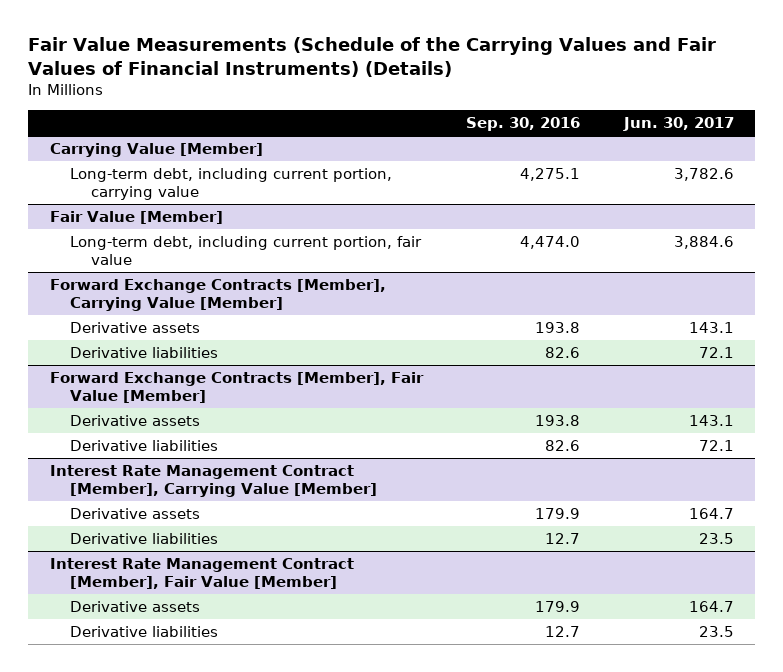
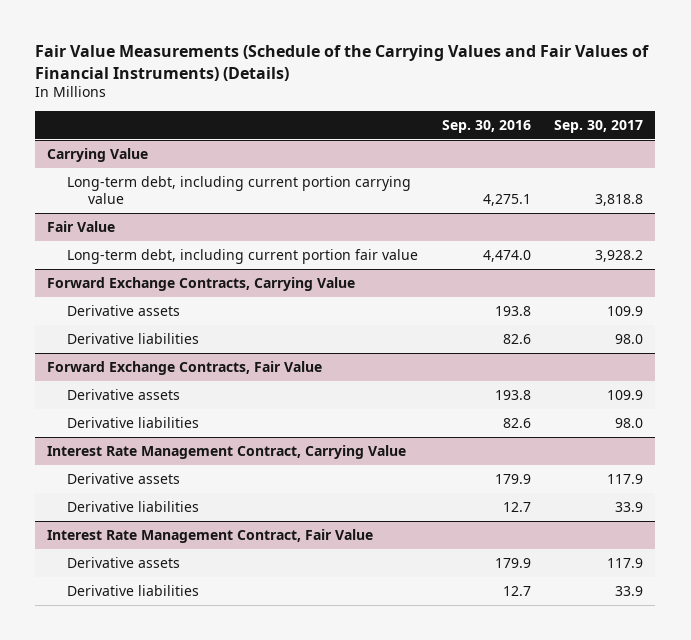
[622,117,734,132] Jun. 30, 2017 -> none
none -> [554,119,644,133] Sep. 30, 2017
[49,142,263,157] Carrying Value [Member] -> [47,147,149,162] Carrying Value
[70,167,393,201] Long-term debt, including current portion, carrying value -> [67,175,412,204] Long-term debt, including current portion carrying value
[49,210,223,224] Fair Value [Member] -> [47,220,116,232] Fair Value
[70,235,423,266] Long-term debt, including current portion, fair value -> [67,248,419,264] Long-term debt, including current portion fair value
[49,278,386,312] Forward Exchange Contracts [Member], Carrying Value [Member] -> [47,276,356,291] Forward Exchange Contracts, Carrying Value
[49,371,424,404] Forward Exchange Contracts [Member], Fair Value [Member] -> [47,360,323,375] Forward Exchange Contracts, Fair Value
[49,464,378,498] Interest Rate Management Contract [Member], Carrying Value [Member] -> [47,444,407,459] Interest Rate Management Contract, Carrying Value
[49,557,354,590] Interest Rate Management Contract [Member], Fair Value [Member] -> [47,528,374,543] Interest Rate Management Contract, Fair Value

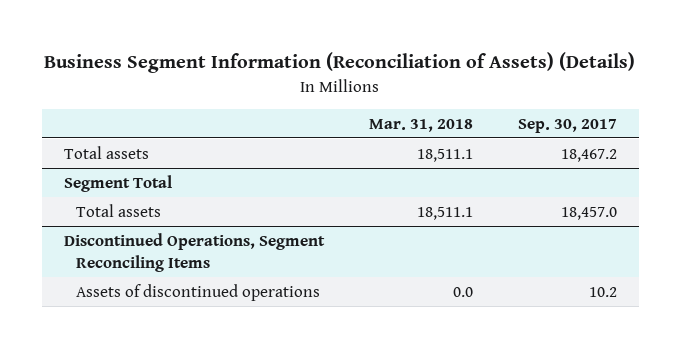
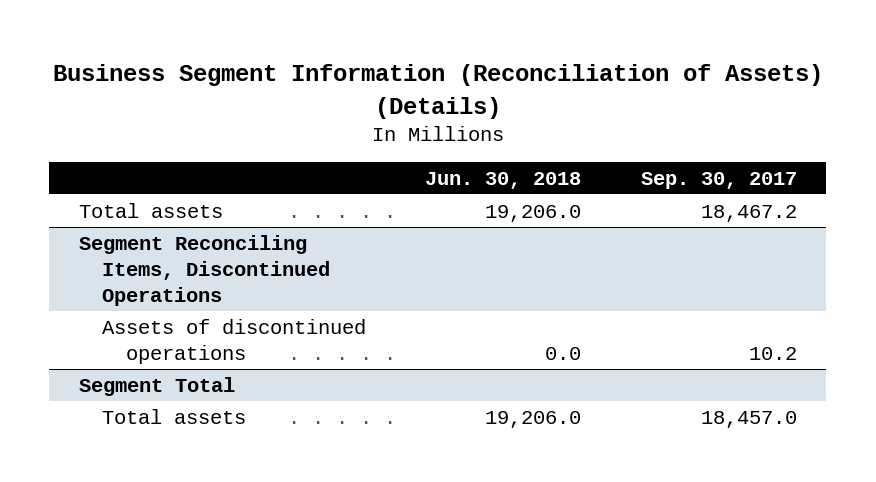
[368,118,473,132] Mar. 31, 2018 -> none
none -> [425,171,582,189] Jun. 30, 2018
none -> [78,234,331,306] Segment Reconciling Items, Discontinued Operations
none -> [102,318,367,364] Assets of discontinued operations
[64,232,326,272] Discontinued Operations, Segment Reconciling Items -> none
[76,283,321,301] Assets of discontinued operations -> none

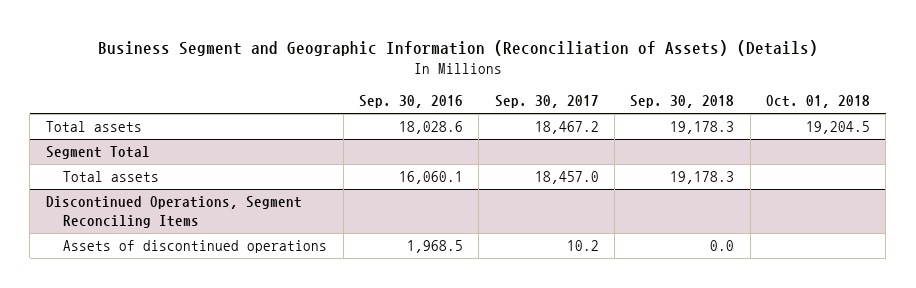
[52,64,823,119] Business Segment Information (Reconciliation of Assets) (Details) -> [97,39,818,56] Business Segment and Geographic Information (Reconciliation of Assets) (Details)
[425,171,582,189] Jun. 30, 2018 -> none
none -> [358,95,463,109] Sep. 30, 2016
none -> [630,95,735,109] Sep. 30, 2018
none -> [766,95,871,109] Oct. 01, 2018
[78,234,331,306] Segment Reconciling Items, Discontinued Operations -> none
[102,318,367,364] Assets of discontinued operations -> none
none -> [45,196,302,228] Discontinued Operations, Segment Reconciling Items
none -> [63,240,328,254] Assets of discontinued operations

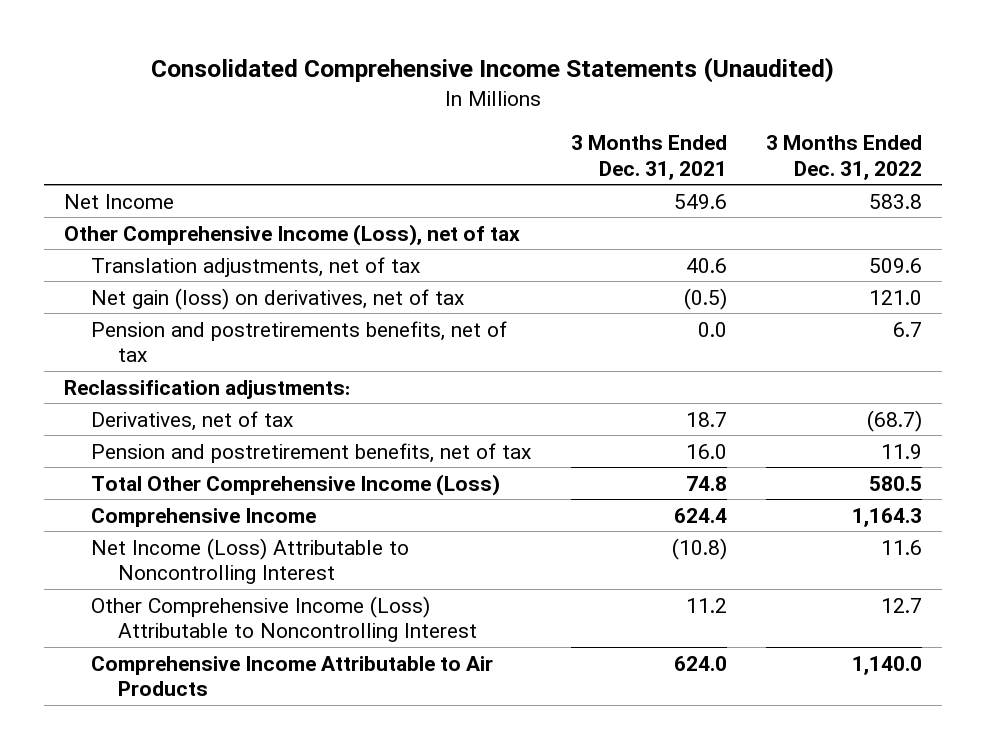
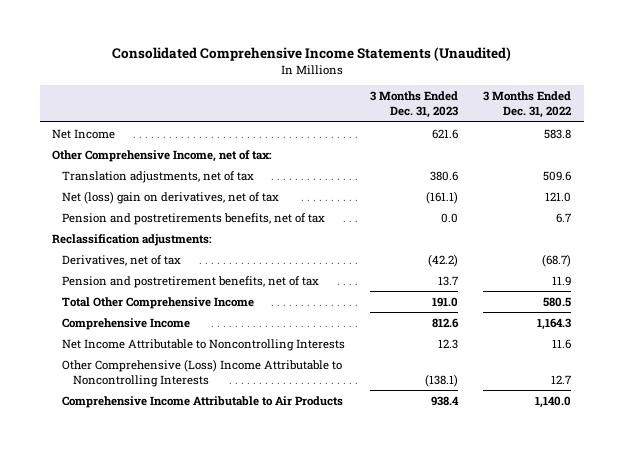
[570,135,727,180] 3 Months Ended Dec. 31, 2021 -> none
none -> [370,91,459,119] 3 Months Ended Dec. 31, 2023
[64,223,521,246] Other Comprehensive Income (Loss), net of tax -> [52,149,273,162] Other Comprehensive Income, net of tax:
[91,287,465,310] Net gain (loss) on derivatives, net of tax -> [62,190,280,204] Net (loss) gain on derivatives, net of tax
[91,473,501,496] Total Other Comprehensive Income (Loss) -> [62,296,255,309] Total Other Comprehensive Income
[91,537,410,585] Net Income (Loss) Attributable to Noncontrolling Interest -> [62,338,346,351] Net Income Attributable to Noncontrolling Interests
[91,595,478,643] Other Comprehensive Income (Loss) Attributable to Noncontrolling Interest -> [62,358,343,387] Other Comprehensive (Loss) Income Attributable to Noncontrolling Interests

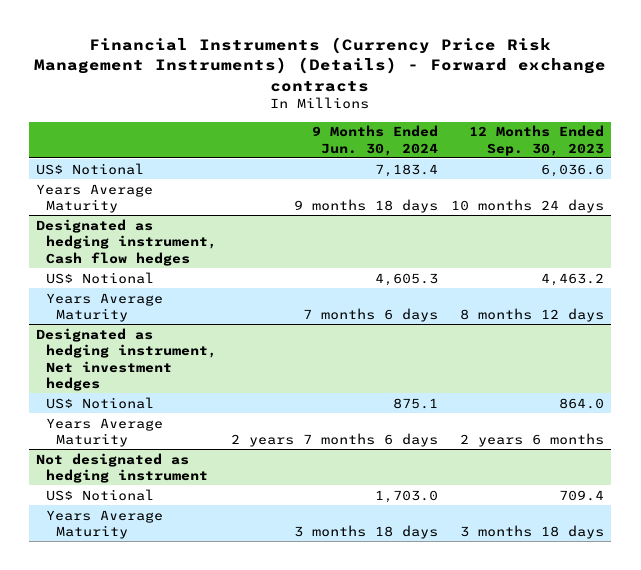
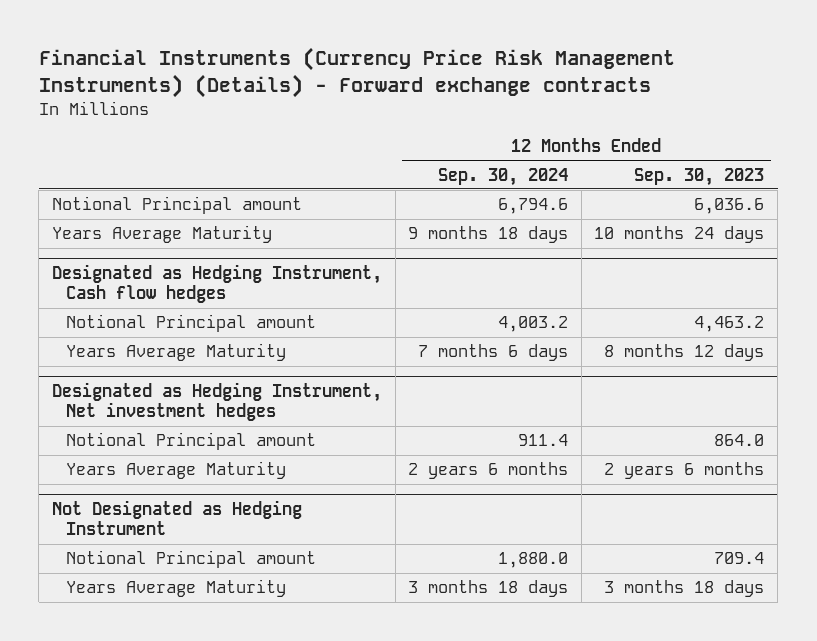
[311,125,438,156] 9 Months Ended Jun. 30, 2024 -> none
none -> [438,167,569,186] Sep. 30, 2024
[36,162,145,175] US$ Notional -> [52,196,303,215] Notional Principal amount
[36,218,217,266] Designated as hedging instrument, Cash flow hedges -> [52,263,383,304] Designated as Hedging Instrument, Cash flow hedges
[45,271,154,284] US$ Notional -> [66,314,317,333] Notional Principal amount
[36,327,217,392] Designated as hedging instrument, Net investment hedges -> [52,381,383,422] Designated as Hedging Instrument, Net investment hedges
[45,396,154,409] US$ Notional -> [66,432,317,451] Notional Principal amount
[36,452,208,484] Not designated as hedging instrument -> [52,499,303,536] Not Designated as Hedging Instrument
[45,488,154,501] US$ Notional -> [66,550,317,569] Notional Principal amount

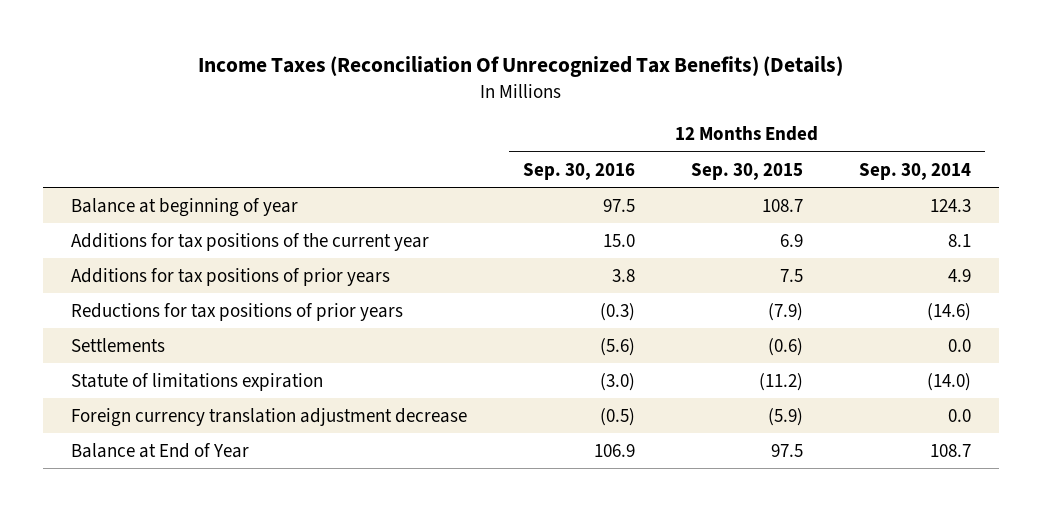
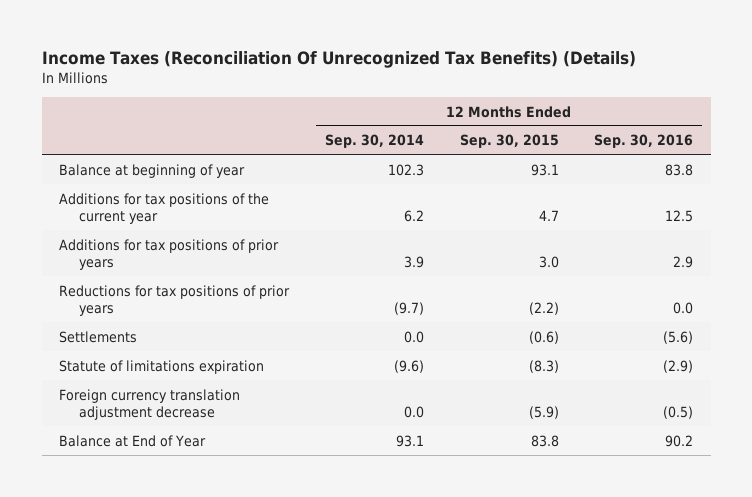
[603,198,636,212] 97.5 -> [665,163,694,176] 83.8
[762,198,804,212] 108.7 -> [530,163,559,176] 93.1
[930,198,972,212] 124.3 -> [387,163,424,176] 102.3
[603,233,636,247] 15.0 -> [665,210,694,223] 12.5
[780,233,804,247] 6.9 -> [538,210,559,222] 4.7
[948,233,972,247] 8.1 -> [403,210,424,223] 6.2
[612,268,636,282] 3.8 -> [673,256,694,269] 2.9
[780,268,804,282] 7.5 -> [538,256,559,269] 3.0
[948,268,972,282] 4.9 -> [403,256,424,269] 3.9
[600,302,636,321] (0.3) -> [673,302,694,315] 0.0
[768,302,804,321] (7.9) -> [528,302,559,316] (2.2)
[927,302,972,321] (14.6) -> [393,302,424,316] (9.7)
[600,372,636,391] (3.0) -> [663,359,694,373] (2.9)
[759,372,804,391] (11.2) -> [528,359,559,373] (8.3)
[927,372,972,391] (14.0) -> [393,359,424,373] (9.6)
[594,443,636,457] 106.9 -> [665,434,694,447] 90.2
[771,443,804,457] 97.5 -> [530,434,559,447] 83.8
[930,443,972,457] 108.7 -> [395,434,424,447] 93.1

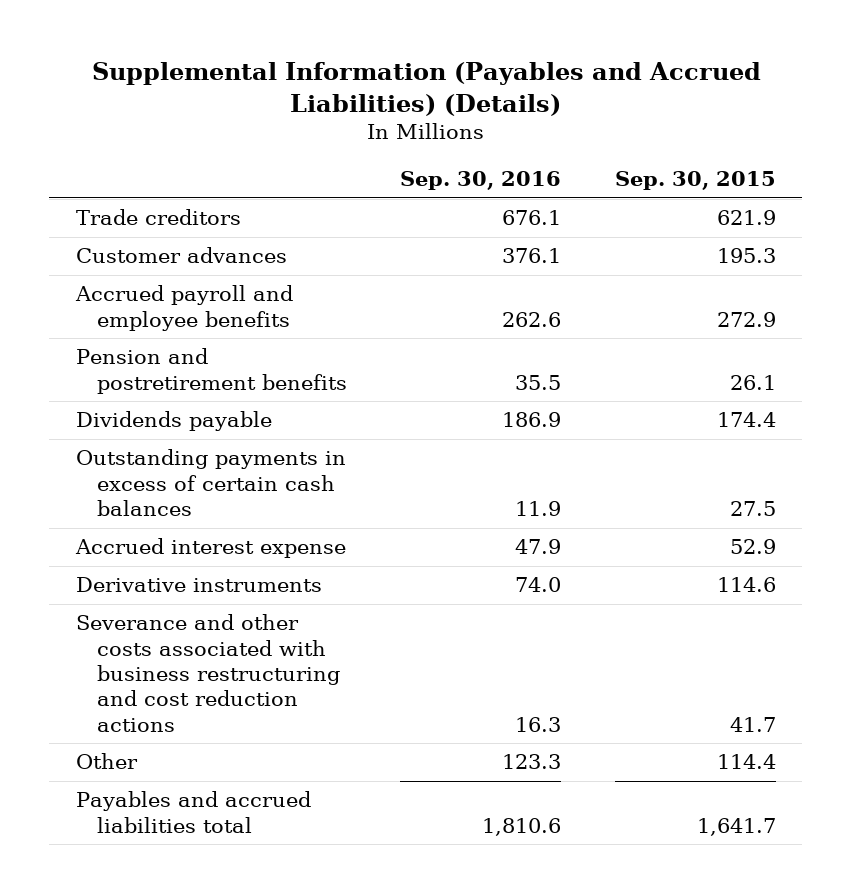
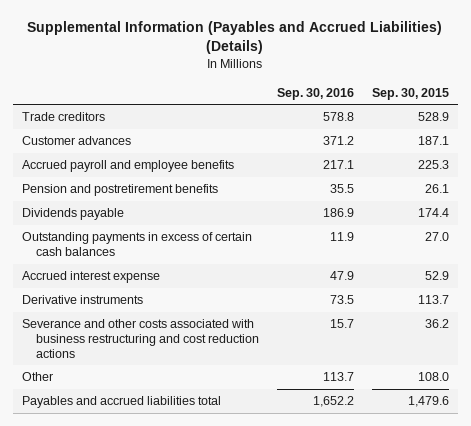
[502,210,562,226] 676.1 -> [322,112,354,122] 578.8
[716,210,776,226] 621.9 -> [417,112,449,122] 528.9
[502,248,562,264] 376.1 -> [322,136,354,146] 371.2
[716,248,776,264] 195.3 -> [417,136,449,146] 187.1
[502,311,562,327] 262.6 -> [322,160,354,170] 217.1
[716,311,776,327] 272.9 -> [417,160,449,170] 225.3
[729,501,776,517] 27.5 -> [424,232,449,242] 27.0
[515,577,562,593] 74.0 -> [329,295,354,305] 73.5
[716,577,776,593] 114.6 -> [417,295,449,305] 113.7
[515,716,562,732] 16.3 -> [329,319,354,329] 15.7
[729,716,776,732] 41.7 -> [424,319,449,329] 36.2
[502,754,562,770] 123.3 -> [322,372,354,382] 113.7
[716,754,776,770] 114.4 -> [417,372,449,382] 108.0
[482,817,562,836] 1,810.6 -> [312,396,354,408] 1,652.2
[696,817,776,836] 1,641.7 -> [407,396,449,408] 1,479.6

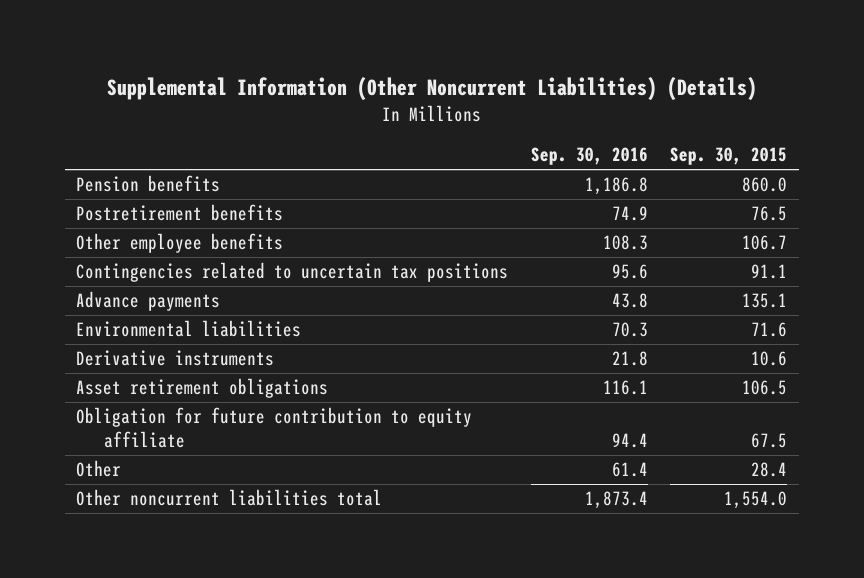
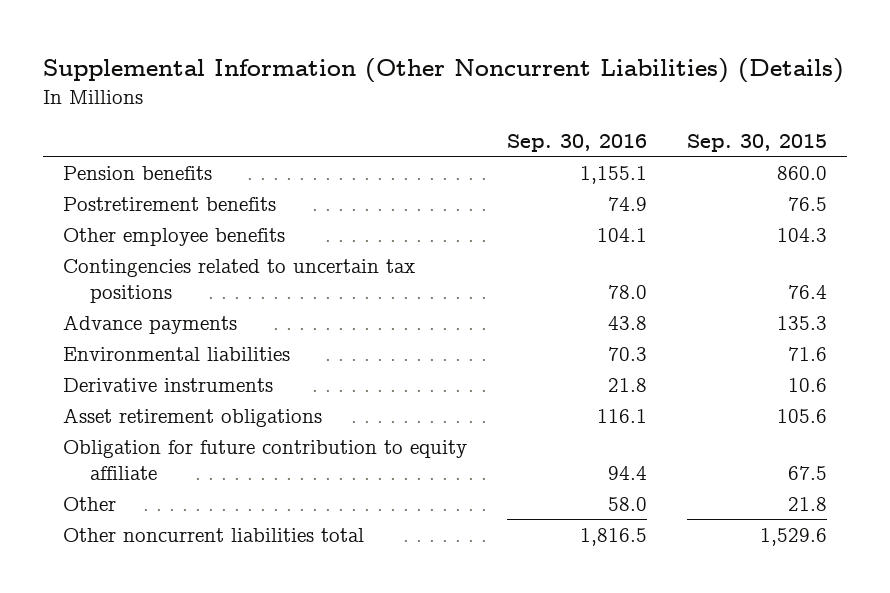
[584,177,648,196] 1,186.8 -> [580,165,648,184] 1,155.1
[602,235,648,251] 108.3 -> [597,227,648,242] 104.1
[742,235,788,251] 106.7 -> [776,227,827,242] 104.3
[611,264,648,280] 95.6 -> [608,284,648,299] 78.0
[751,264,788,280] 91.1 -> [787,284,827,299] 76.4
[742,293,788,309] 135.1 -> [776,315,827,330] 135.3
[742,380,788,396] 106.5 -> [776,408,827,423] 105.6
[611,462,648,478] 61.4 -> [608,496,648,511] 58.0
[751,462,788,478] 28.4 -> [787,496,827,511] 21.8
[584,491,648,510] 1,873.4 -> [580,527,648,546] 1,816.5
[724,491,788,510] 1,554.0 -> [759,527,827,546] 1,529.6

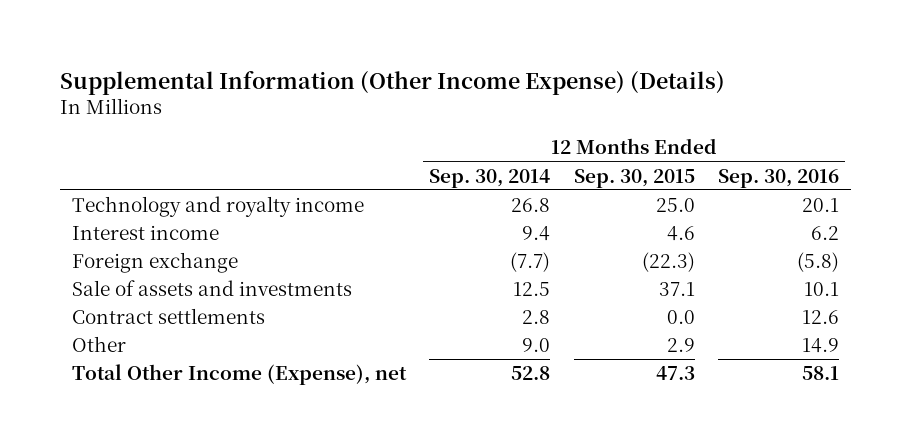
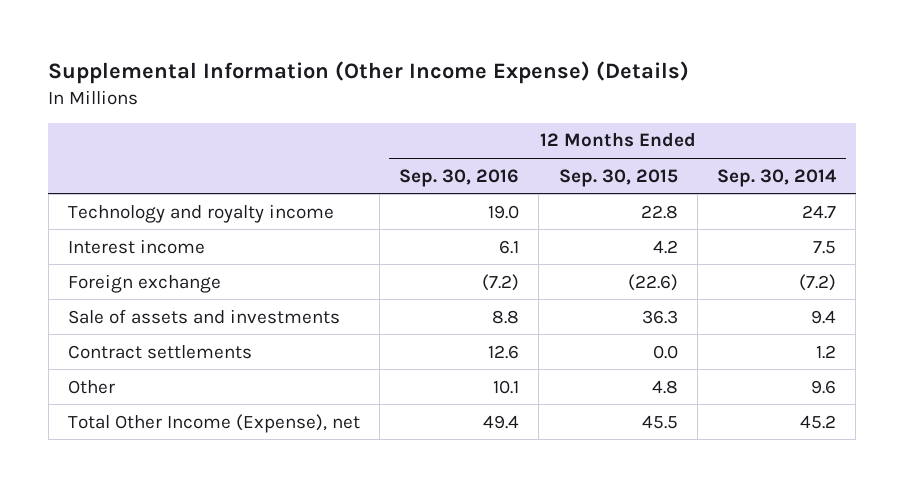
[511,198,551,213] 26.8 -> [801,204,836,219] 24.7
[655,198,695,213] 25.0 -> [640,204,678,219] 22.8
[802,198,840,213] 20.1 -> [488,204,520,219] 19.0
[522,226,551,242] 9.4 -> [812,240,836,254] 7.5
[666,226,695,242] 4.6 -> [652,239,678,254] 4.2
[811,226,840,241] 6.2 -> [499,239,520,254] 6.1
[510,252,551,273] (7.7) -> [798,273,836,291] (7.2)
[641,252,695,273] (22.3) -> [627,273,678,291] (22.6)
[797,252,840,273] (5.8) -> [482,273,520,291] (7.2)
[513,282,551,297] 12.5 -> [810,309,836,324] 9.4
[658,282,695,297] 37.1 -> [641,309,678,324] 36.3
[804,282,840,297] 10.1 -> [492,309,520,324] 8.8
[522,310,551,325] 2.8 -> [815,344,836,359] 1.2
[522,338,551,353] 9.0 -> [810,379,836,394] 9.6
[666,338,695,353] 2.9 -> [651,379,678,394] 4.8
[802,338,840,354] 14.9 -> [493,379,520,394] 10.1
[511,366,551,381] 52.8 -> [799,414,836,429] 45.2
[655,366,695,381] 47.3 -> [641,414,678,429] 45.5
[802,366,840,381] 58.1 -> [483,414,520,429] 49.4

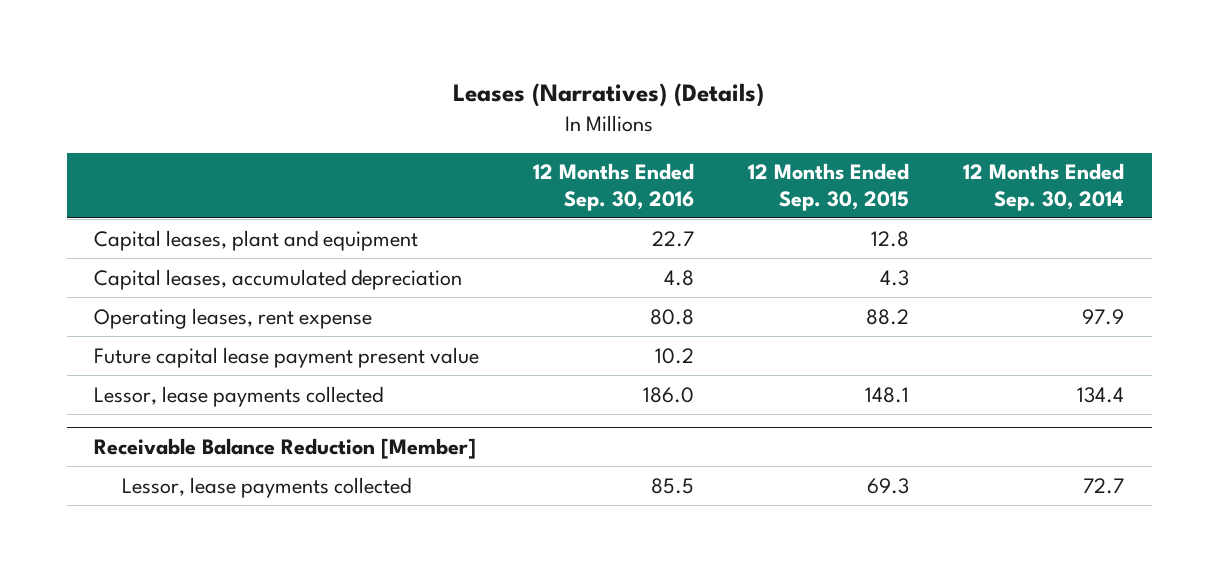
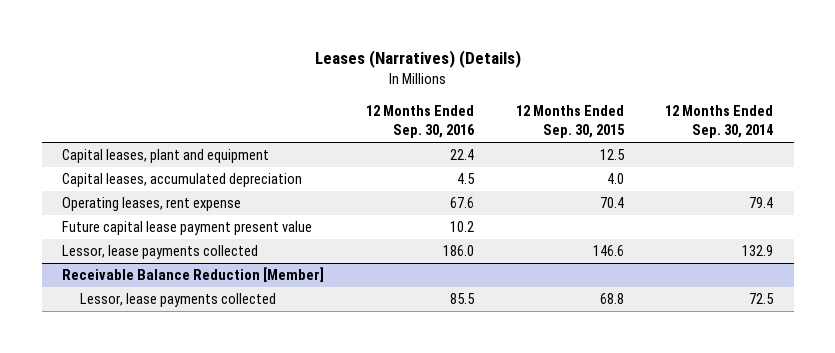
[652,230,695,247] 22.7 -> [449,149,474,161] 22.4
[871,230,910,247] 12.8 -> [599,149,625,161] 12.5
[664,269,695,286] 4.8 -> [456,173,475,185] 4.5
[880,269,910,286] 4.3 -> [606,173,624,185] 4.0
[650,308,695,325] 80.8 -> [449,197,474,209] 67.6
[866,308,910,325] 88.2 -> [599,197,624,209] 70.4
[1082,308,1125,325] 97.9 -> [749,197,774,209] 79.4
[865,386,910,403] 148.1 -> [592,245,624,257] 146.6
[1077,386,1125,403] 134.4 -> [742,245,774,257] 132.9
[867,477,910,494] 69.3 -> [599,293,624,305] 68.8
[1083,477,1125,494] 72.7 -> [749,293,775,305] 72.5

